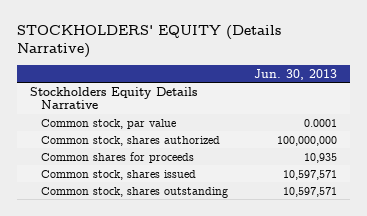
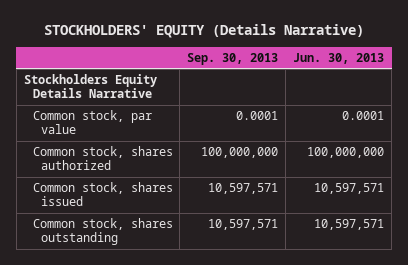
none -> [187,53,279,66] Sep. 30, 2013
[41,151,195,163] Common shares for proceeds -> none

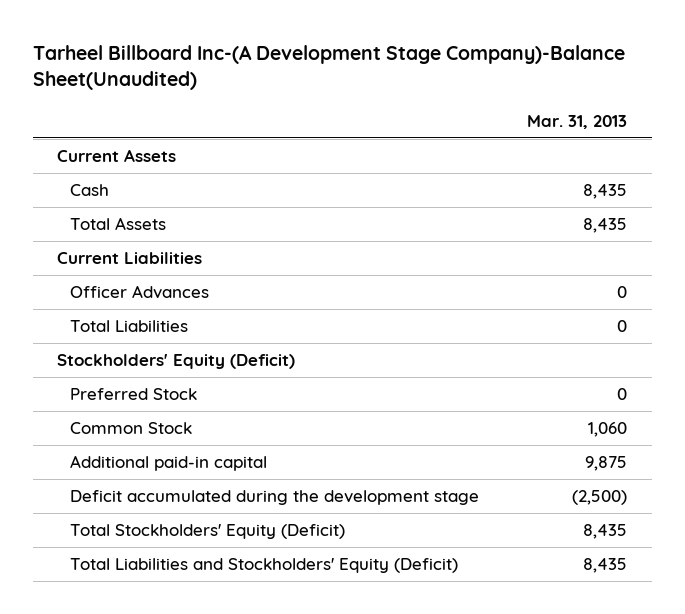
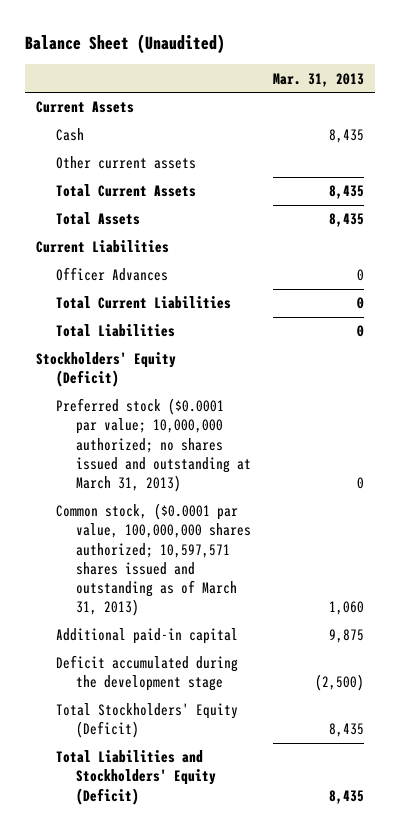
[32,44,625,91] Tarheel Billboard Inc-(A Development Stage Company)-Balance Sheet(Unaudited) -> [25,34,226,55] Balance Sheet (Unaudited)
none -> [56,156,197,170] Other current assets
none -> [56,184,197,198] Total Current Assets
none -> [56,296,232,310] Total Current Liabilities
[69,388,197,401] Preferred Stock -> [56,398,251,492] Preferred stock ($0.0001 par value; 10,000,000 authorized; no shares issued and outstanding at March 31, 2013)
[69,422,192,435] Common Stock -> [56,503,251,617] Common stock, ($0.0001 par value, 100,000,000 shares authorized; 10,597,571 shares issued and outstanding as of March 31, 2013)

